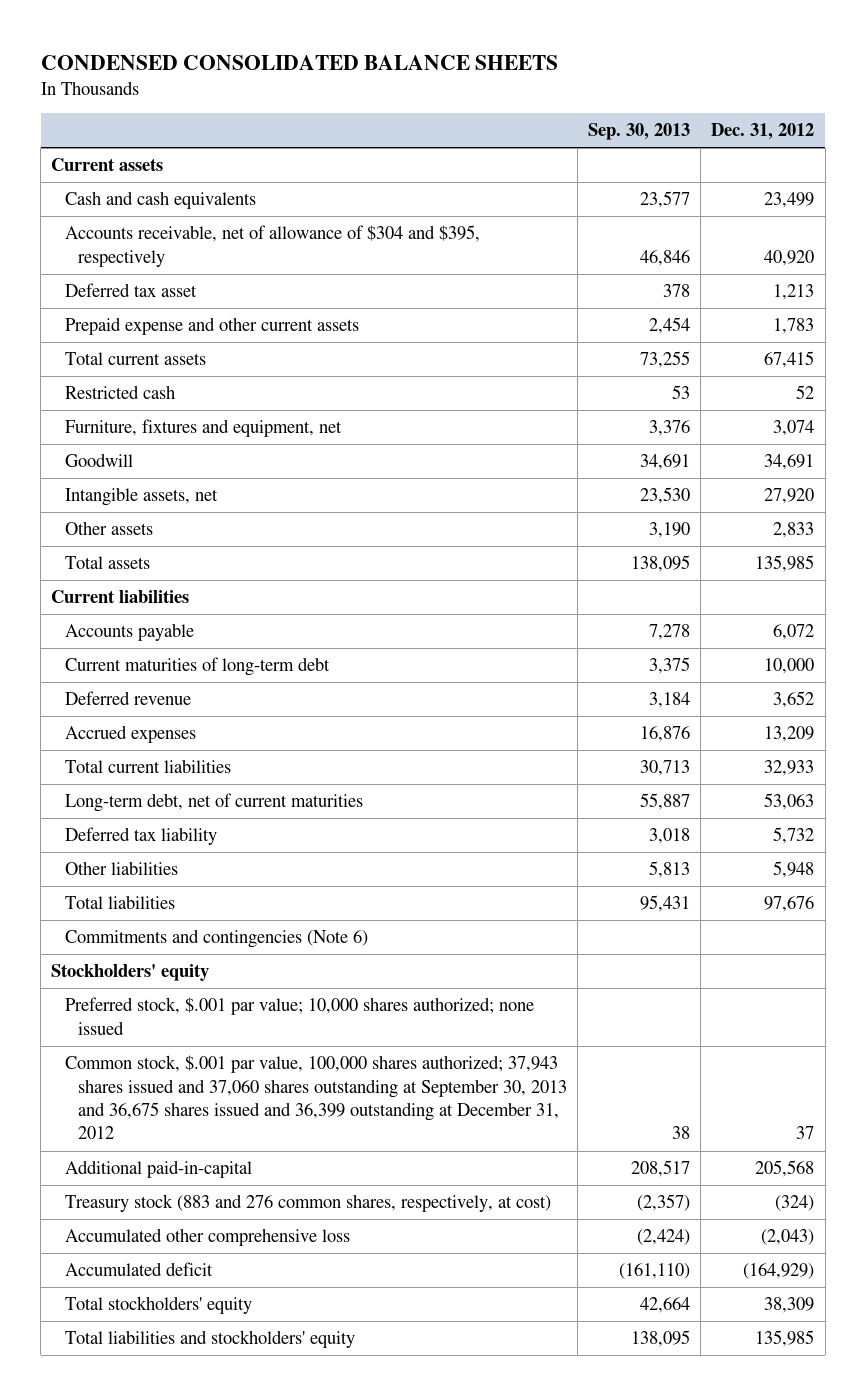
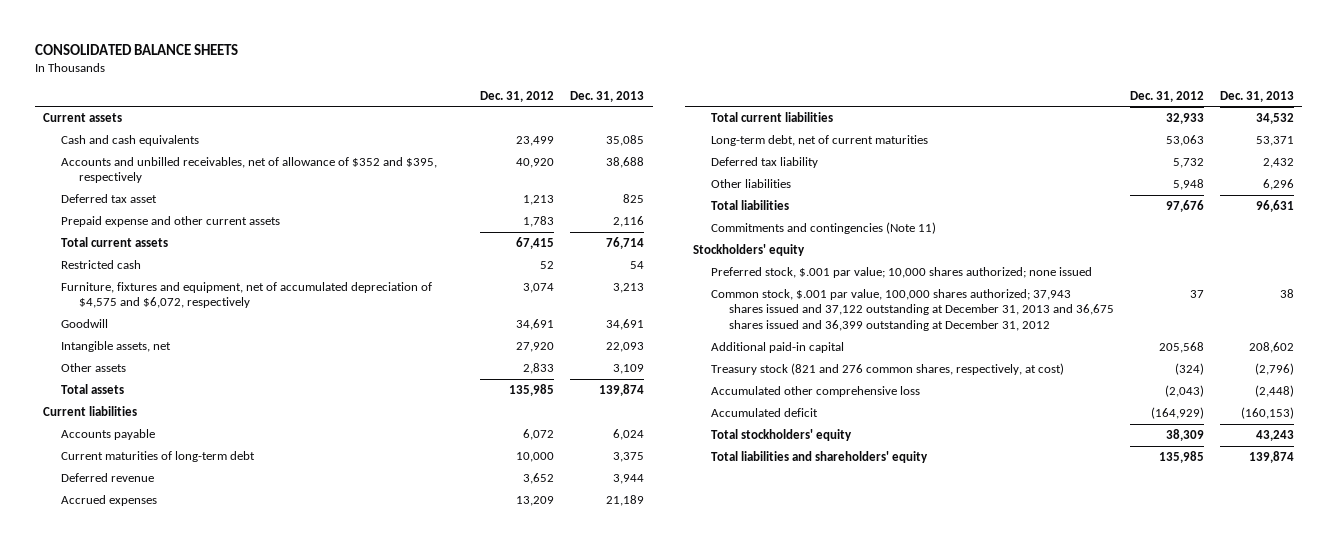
[40,54,558,70] CONDENSED CONSOLIDATED BALANCE SHEETS -> [34,43,238,55] CONSOLIDATED BALANCE SHEETS
[588,123,691,141] Sep. 30, 2013 -> none
none -> [570,90,645,102] Dec. 31, 2013
[64,225,480,267] Accounts receivable, net of allowance of $304 and $395, respectively -> [60,156,437,184] Accounts and unbilled receivables, net of allowance of $352 and $395, respectively
[64,419,342,438] Furniture, fixtures and equipment, net -> [60,281,432,309] Furniture, fixtures and equipment, net of accumulated depreciation of $4,575 and $6,072, respectively
[64,929,368,949] Commitments and contingencies (Note 6) -> [710,221,936,234] Commitments and contingencies (Note 11)
[64,1055,568,1140] Common stock, $.001 par value, 100,000 shares authorized; 37,943 shares issued and 37,060 shares outstanding at September 30, 2013 and 36,675 shares issued and 36,399 outstanding at December 31, 2012 -> [710,288,1114,331] Common stock, $.001 par value, 100,000 shares authorized; 37,943 shares issued and 37,122 outstanding at December 31, 2013 and 36,675 shares issued and 36,399 outstanding at December 31, 2012
[64,1160,252,1179] Additional paid-in-capital -> [710,341,844,353] Additional paid-in capital
[64,1194,551,1213] Treasury stock (883 and 276 common shares, respectively, at cost) -> [710,362,1064,375] Treasury stock (821 and 276 common shares, respectively, at cost)
[64,1330,355,1349] Total liabilities and stockholders' equity -> [710,450,928,463] Total liabilities and shareholders' equity

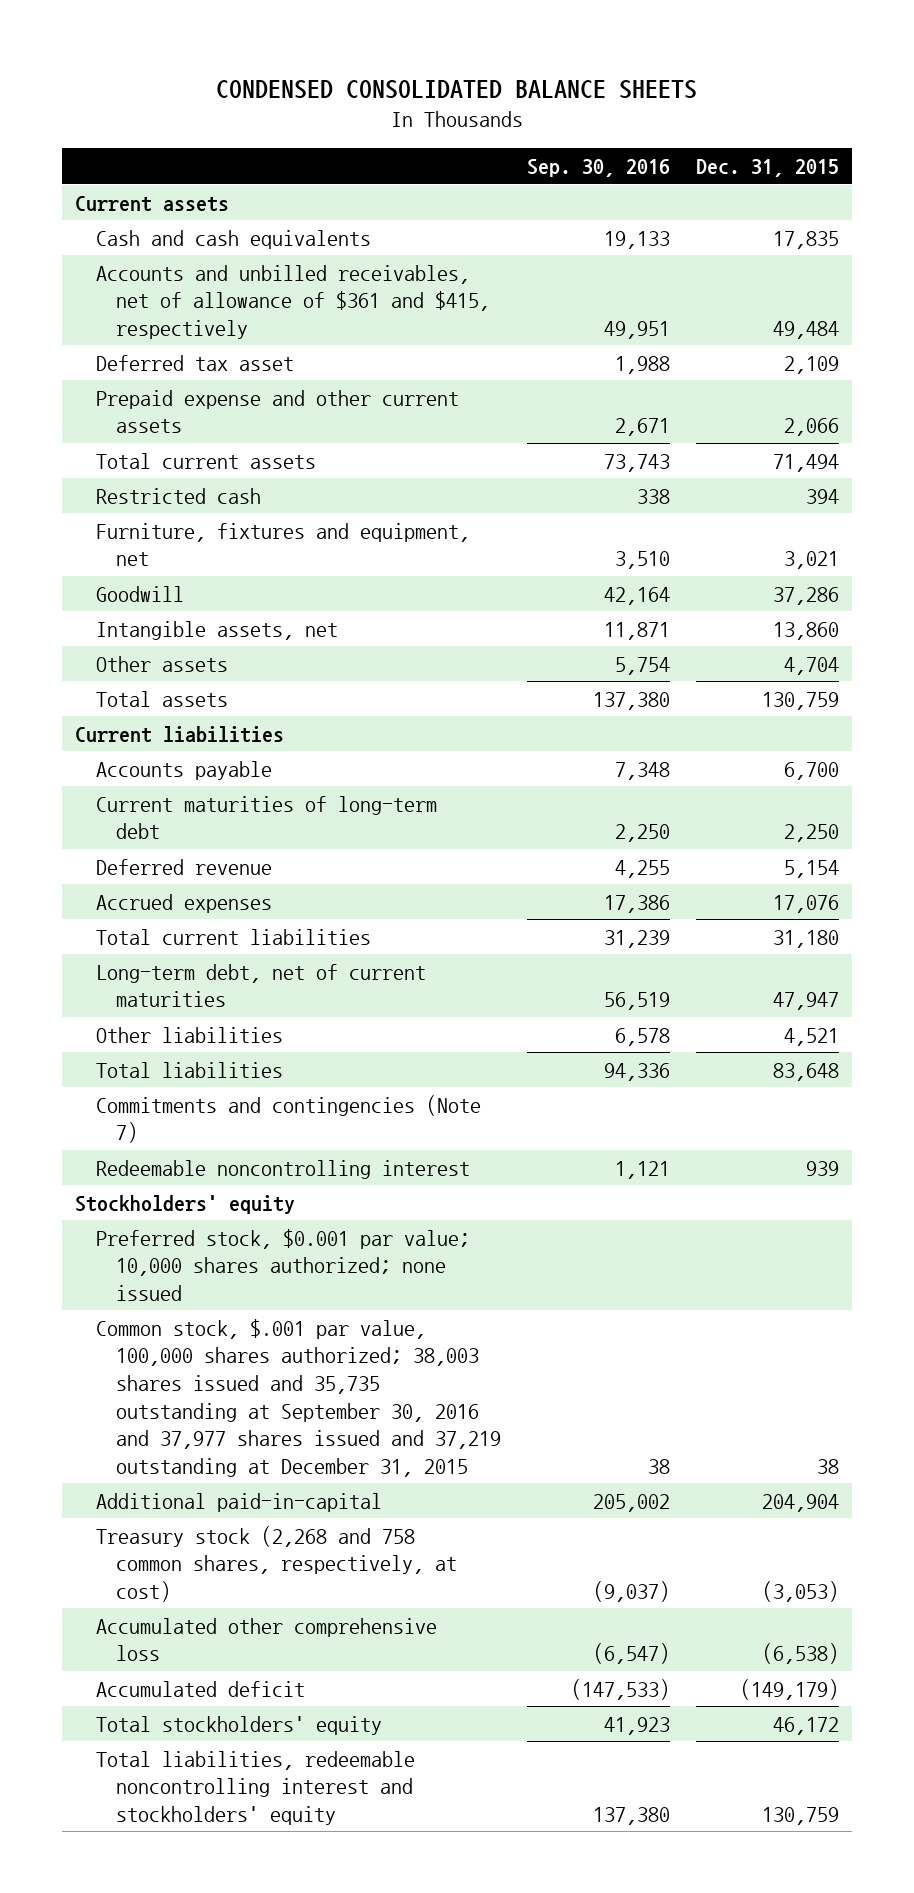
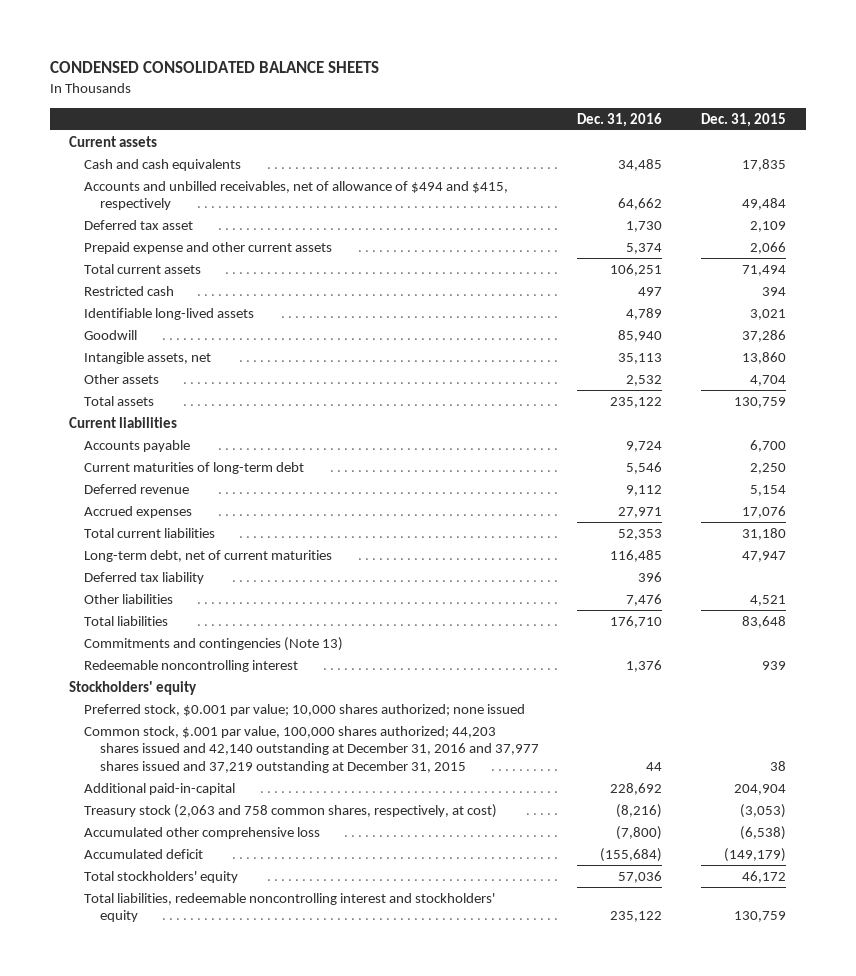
[526,159,670,178] Sep. 30, 2016 -> none
none -> [577,112,663,127] Dec. 31, 2016
[95,264,490,339] Accounts and unbilled receivables, net of allowance of $361 and $415, respectively -> [84,180,509,211] Accounts and unbilled receivables, net of allowance of $494 and $415, respectively
[95,522,470,567] Furniture, fixtures and equipment, net -> [84,307,255,320] Identifiable long-lived assets
none -> [84,571,205,584] Deferred tax liability
[95,1094,481,1144] Commitments and contingencies (Note 7) -> [84,636,344,651] Commitments and contingencies (Note 13)
[95,1318,501,1477] Common stock, $.001 par value, 100,000 shares authorized; 38,003 shares issued and 35,735 outstanding at September 30, 2016 and 37,977 shares issued and 37,219 outstanding at December 31, 2015 -> [84,725,539,773] Common stock, $.001 par value, 100,000 shares authorized; 44,203 shares issued and 42,140 outstanding at December 31, 2016 and 37,977 shares issued and 37,219 outstanding at December 31, 2015
[95,1525,457,1602] Treasury stock (2,268 and 758 common shares, respectively, at cost) -> [84,803,498,818] Treasury stock (2,063 and 758 common shares, respectively, at cost)

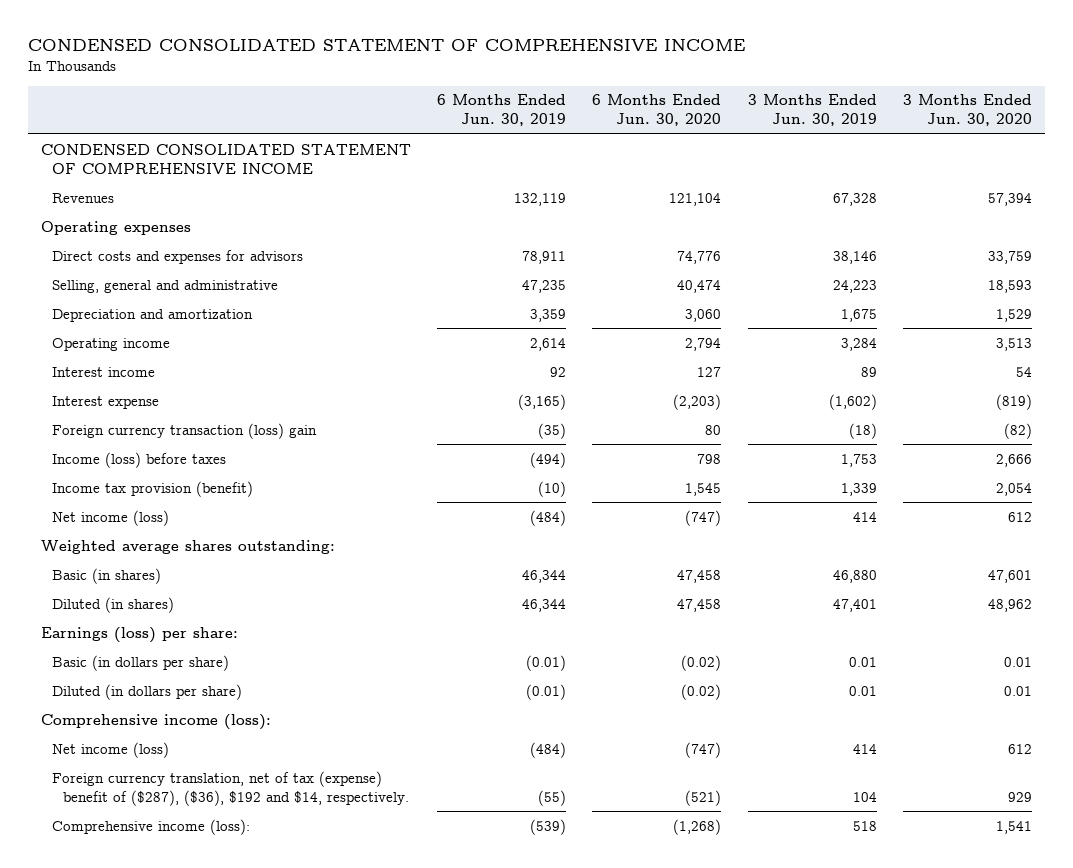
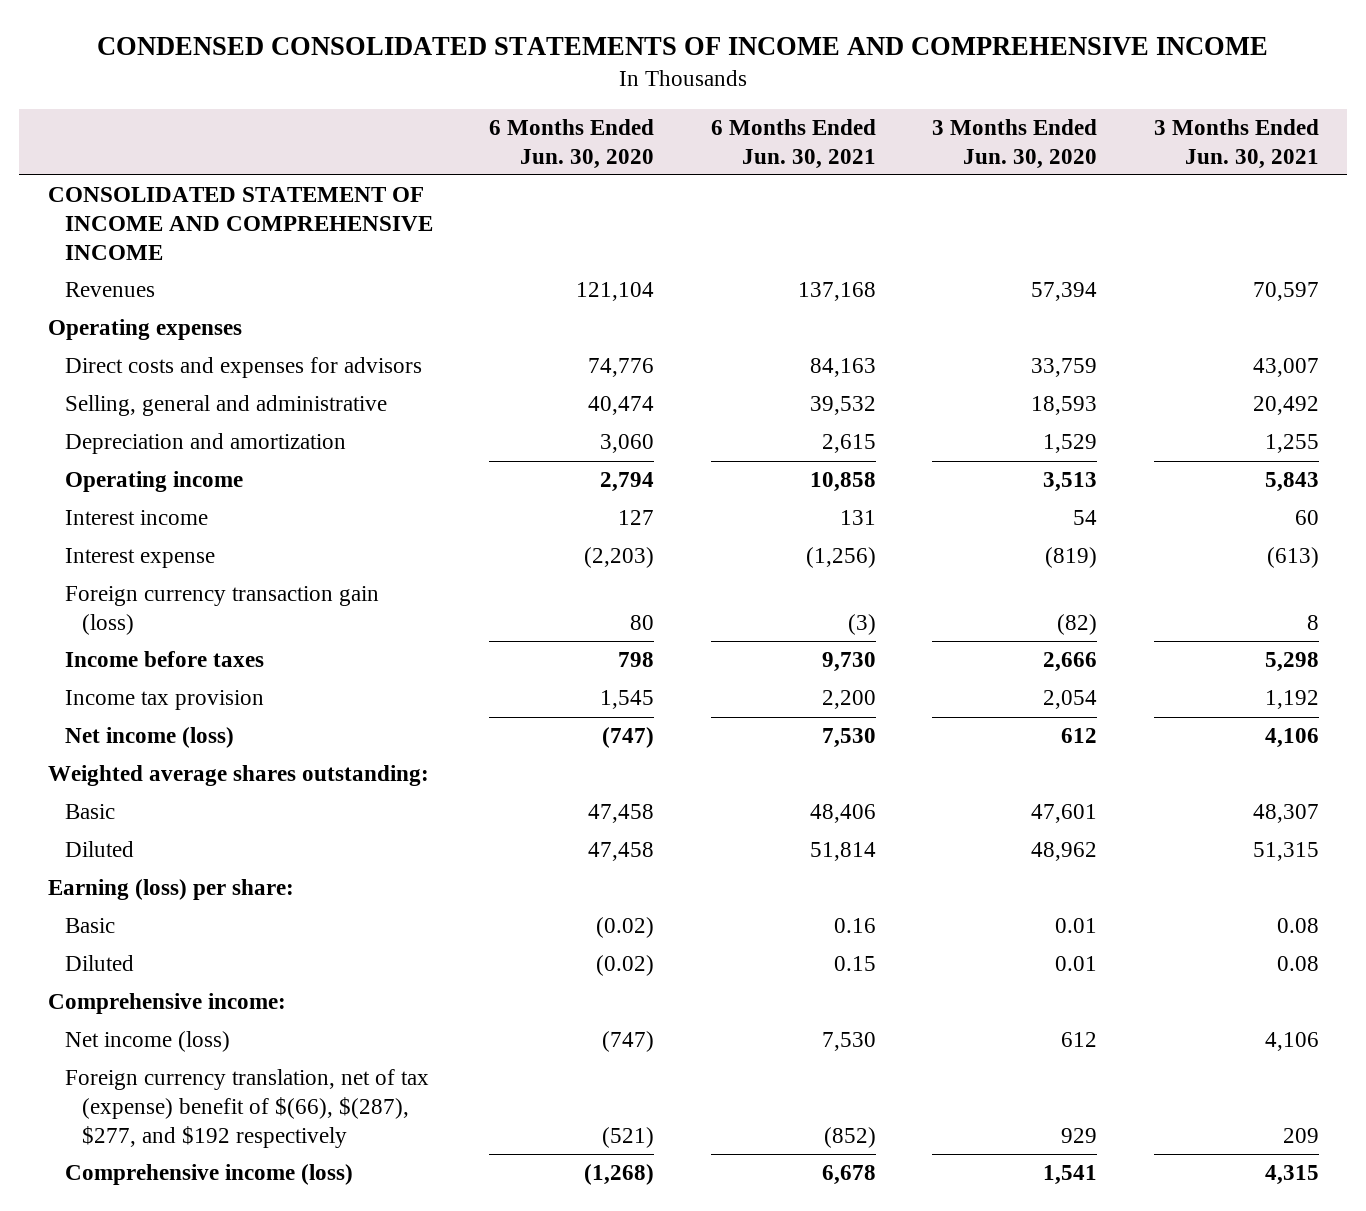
[27,38,745,51] CONDENSED CONSOLIDATED STATEMENT OF COMPREHENSIVE INCOME -> [97,36,1269,55] CONDENSED CONSOLIDATED STATEMENTS OF INCOME AND COMPREHENSIVE INCOME
[437,94,567,127] 6 Months Ended Jun. 30, 2019 -> none
[747,94,877,127] 3 Months Ended Jun. 30, 2019 -> none
none -> [710,118,876,169] 6 Months Ended Jun. 30, 2021
none -> [1153,118,1319,169] 3 Months Ended Jun. 30, 2021
[40,143,411,174] CONDENSED CONSOLIDATED STATEMENT OF COMPREHENSIVE INCOME -> [47,187,433,260] CONSOLIDATED STATEMENT OF INCOME AND COMPREHENSIVE INCOME
[51,422,317,439] Foreign currency transaction (loss) gain -> [64,586,379,635] Foreign currency transaction gain (loss)
[51,451,226,468] Income (loss) before taxes -> [64,651,264,668] Income before taxes
[51,480,253,497] Income tax provision (benefit) -> [64,690,264,711] Income tax provision
[51,567,161,584] Basic (in shares) -> [64,804,115,820] Basic
[51,596,174,613] Diluted (in shares) -> [64,841,134,858] Diluted
[40,626,238,643] Earnings (loss) per share: -> [47,879,294,901] Earning (loss) per share:
[51,654,229,671] Basic (in dollars per share) -> [64,918,115,934] Basic
[51,683,242,700] Diluted (in dollars per share) -> [64,955,134,972] Diluted
[40,713,271,730] Comprehensive income (loss): -> [47,993,286,1015] Comprehensive income:
[51,770,410,806] Foreign currency translation, net of tax (expense) benefit of ($287), ($36), $192 and $14, respectively. -> [64,1069,429,1148] Foreign currency translation, net of tax (expense) benefit of $(66), $(287), $277, and $192 respectively
[51,818,250,835] Comprehensive income (loss): -> [64,1164,353,1186] Comprehensive income (loss)

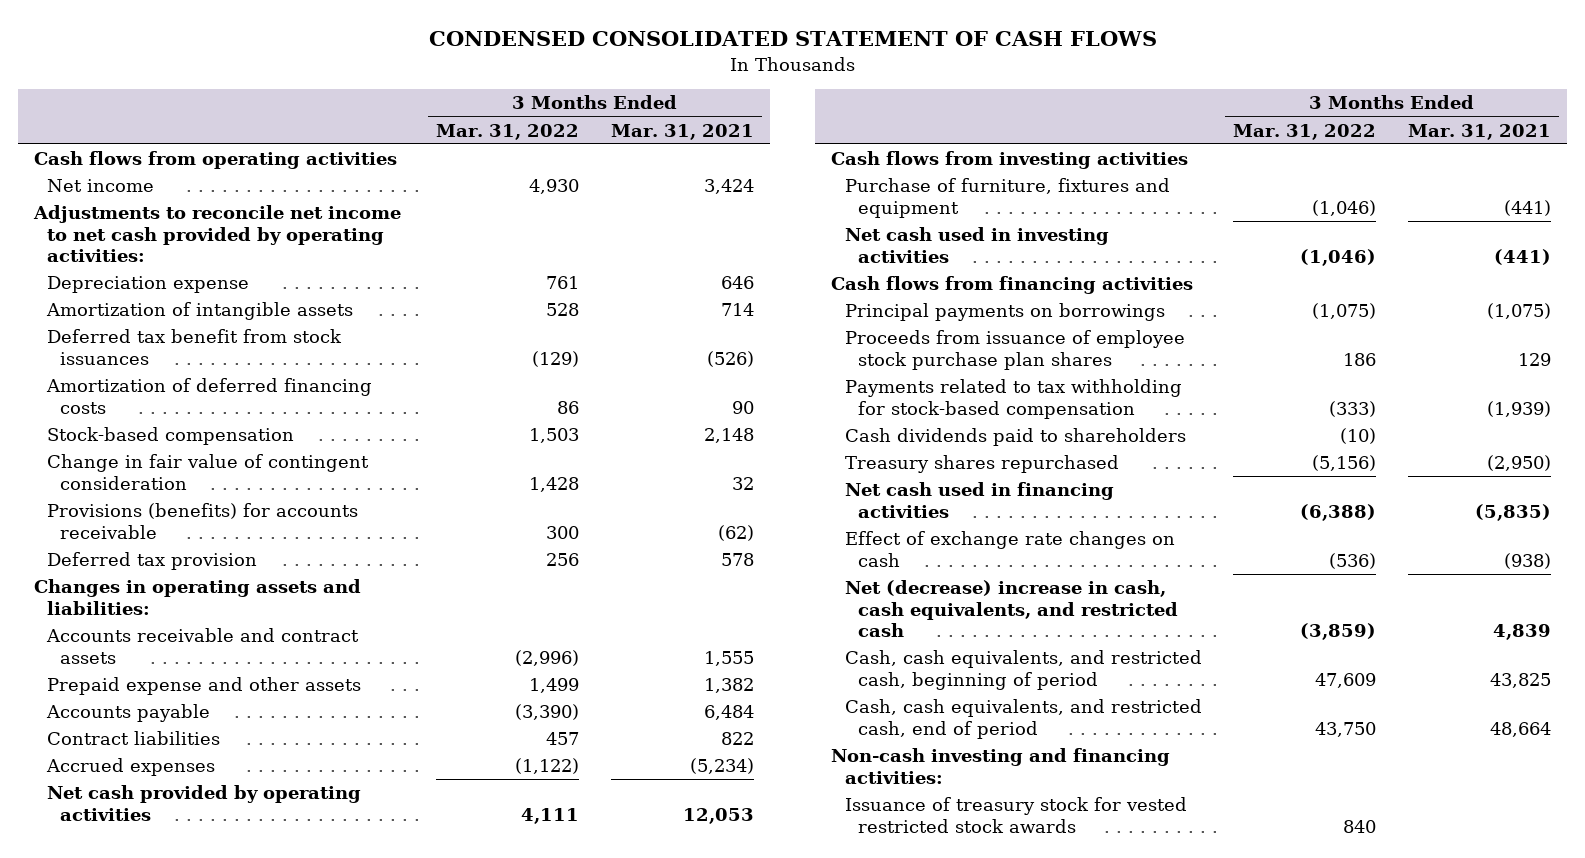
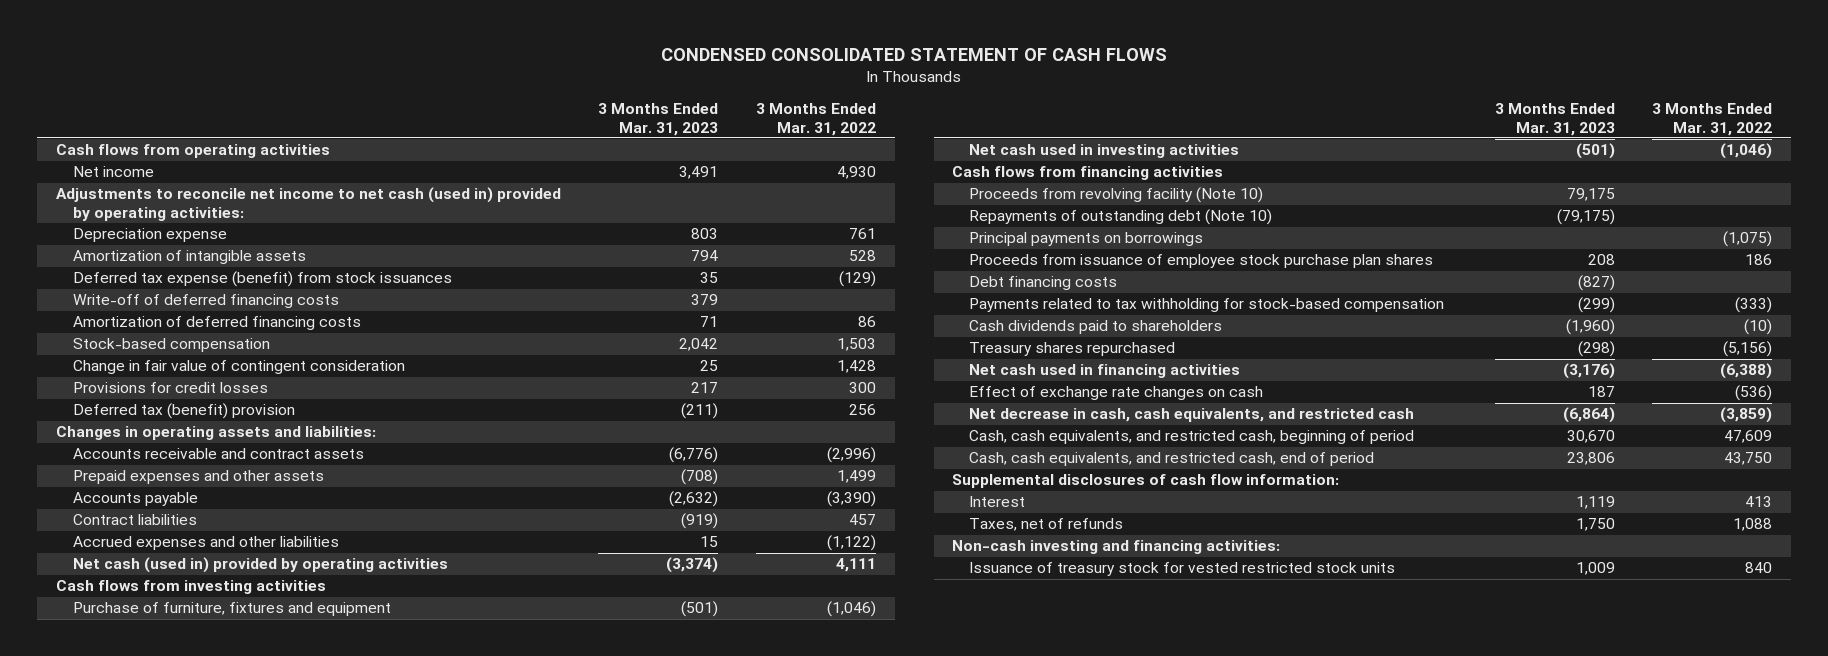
[611,123,755,140] Mar. 31, 2021 -> none
none -> [598,103,719,136] 3 Months Ended Mar. 31, 2023
[33,205,402,263] Adjustments to reconcile net income to net cash provided by operating activities: -> [56,187,562,221] Adjustments to reconcile net income to net cash (used in) provided by operating activities:
[47,329,343,365] Deferred tax benefit from stock issuances -> [73,271,453,288] Deferred tax expense (benefit) from stock issuances
none -> [73,294,340,309] Write-off of deferred financing costs
[47,503,359,539] Provisions (benefits) for accounts receivable -> [73,382,269,394] Provisions for credit losses
[47,552,258,571] Deferred tax provision -> [73,403,296,420] Deferred tax (benefit) provision
[47,677,362,696] Prepaid expense and other assets -> [73,470,325,485] Prepaid expenses and other assets
[46,758,216,777] Accrued expenses -> [73,536,340,551] Accrued expenses and other liabilities
[47,785,362,821] Net cash provided by operating activities -> [73,557,449,574] Net cash (used in) provided by operating activities
none -> [969,187,1264,204] Proceeds from revolving facility (Note 10)
none -> [969,209,1273,226] Repayments of outstanding debt (Note 10)
none -> [969,276,1118,291] Debt financing costs
[844,580,1178,638] Net (decrease) increase in cash, cash equivalents, and restricted cash -> [969,408,1415,423] Net decrease in cash, cash equivalents, and restricted cash
none -> [952,474,1340,489] Supplemental disclosures of cash flow information:
none -> [969,496,1026,508] Interest
none -> [969,518,1124,532] Taxes, net of refunds
[844,797,1187,833] Issuance of treasury stock for vested restricted stock awards -> [969,562,1396,577] Issuance of treasury stock for vested restricted stock units

